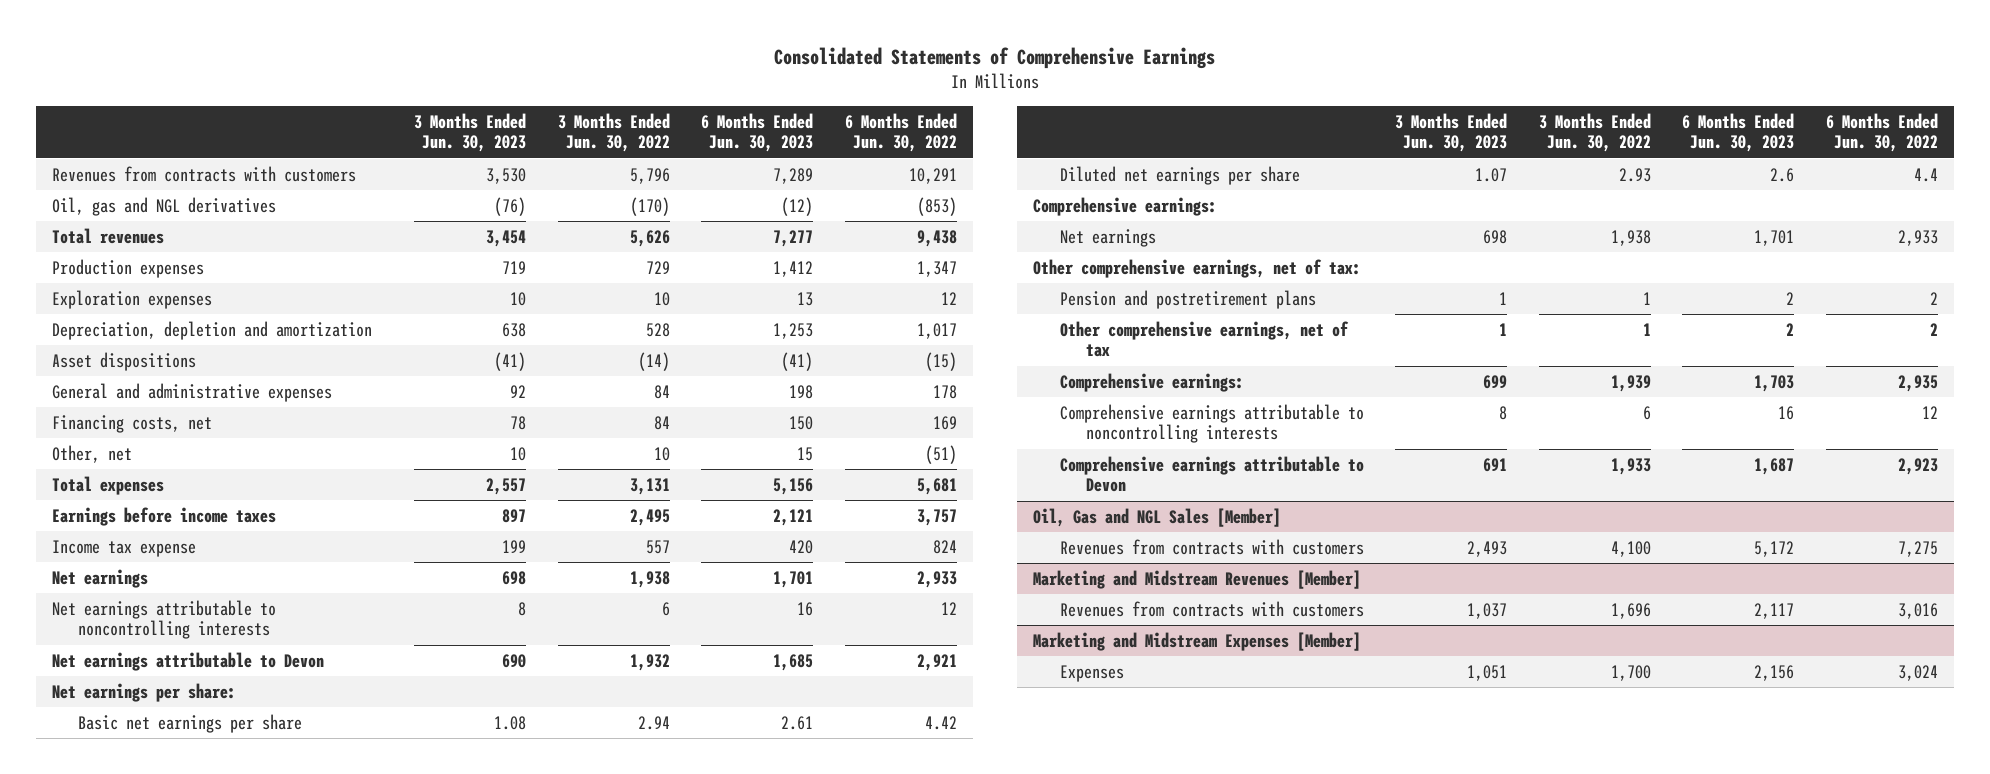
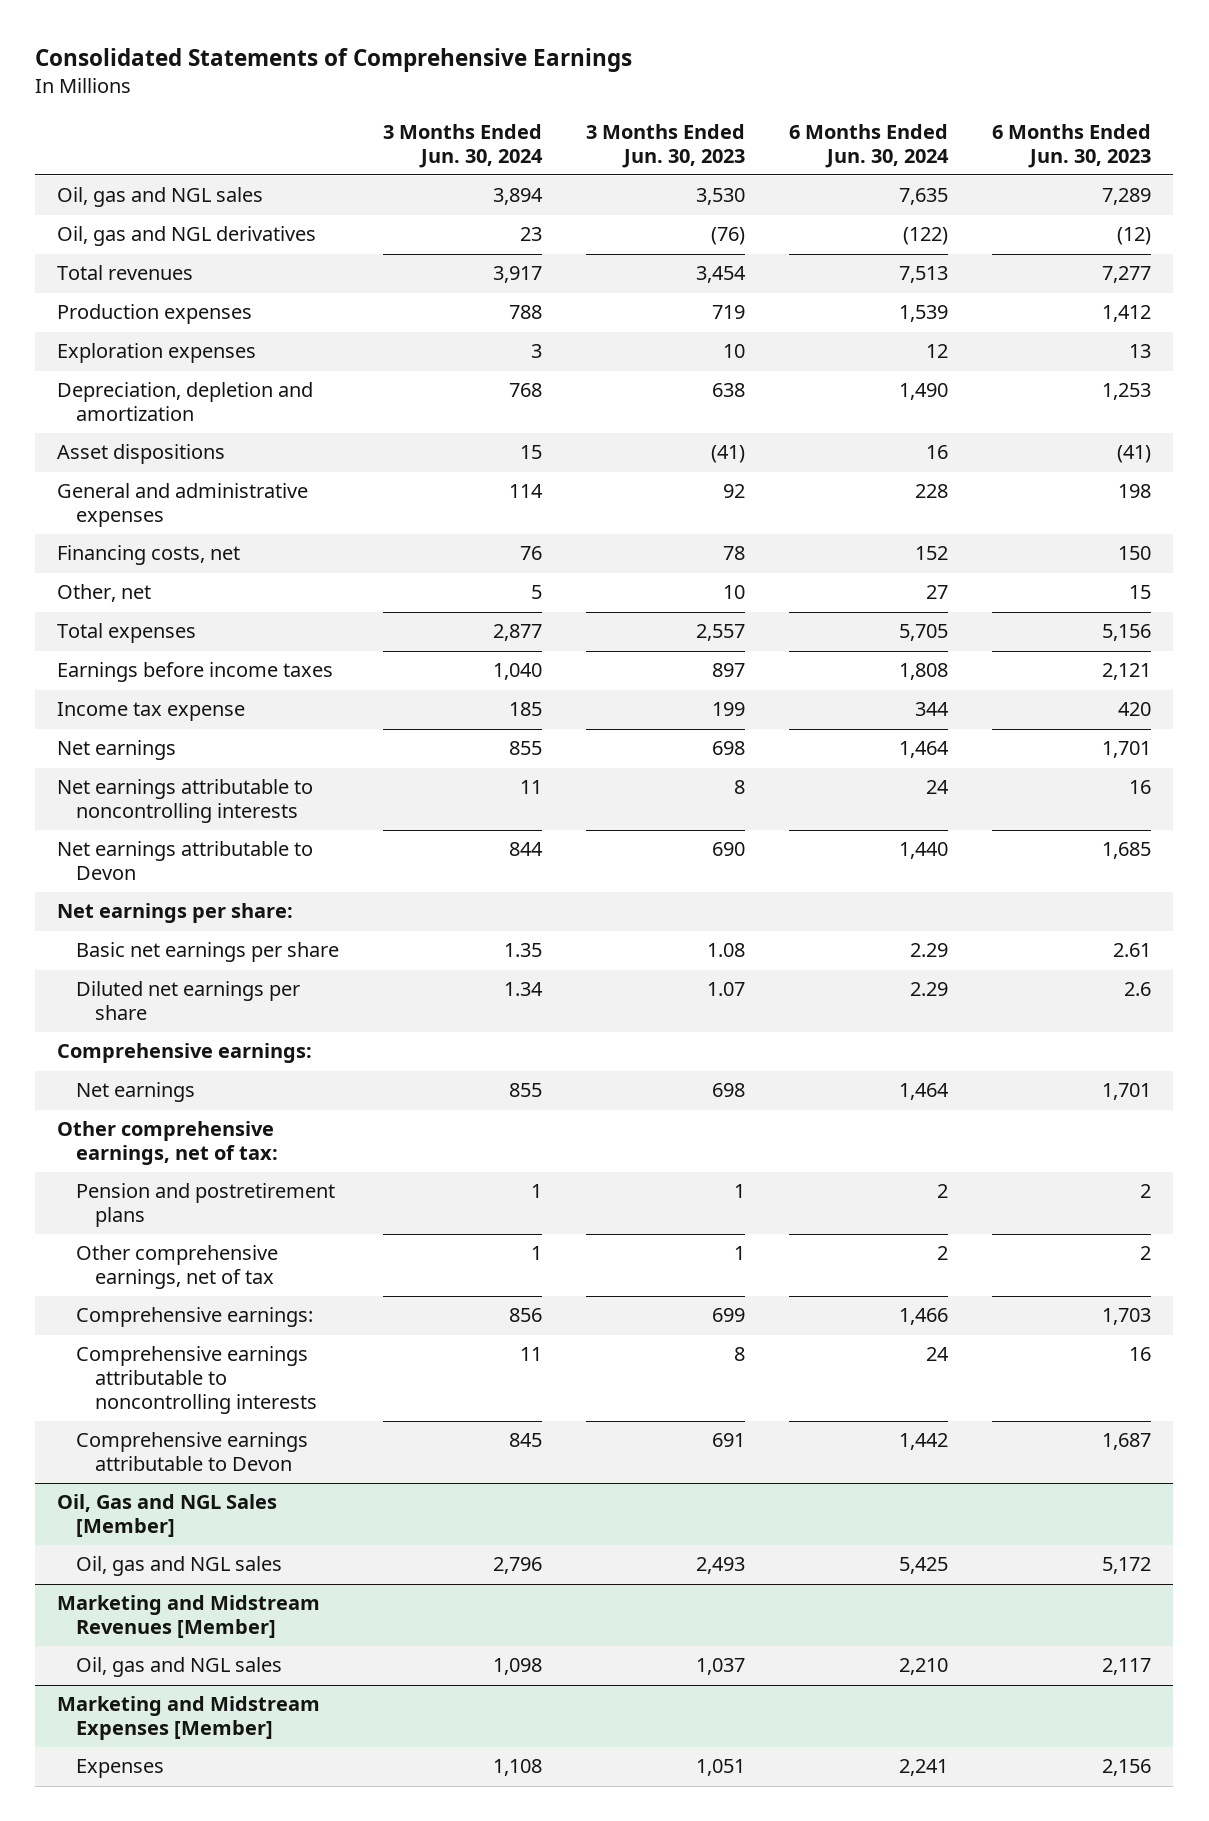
[557,112,670,153] 3 Months Ended Jun. 30, 2022 -> none
[844,112,957,153] 6 Months Ended Jun. 30, 2022 -> none
none -> [383,123,544,168] 3 Months Ended Jun. 30, 2024
none -> [789,123,950,168] 6 Months Ended Jun. 30, 2024
[52,165,357,182] Revenues from contracts with customers -> [57,187,264,208] Oil, gas and NGL sales
[1059,538,1364,555] Revenues from contracts with customers -> [76,1556,283,1577] Oil, gas and NGL sales
[1059,600,1364,617] Revenues from contracts with customers -> [76,1657,283,1678] Oil, gas and NGL sales

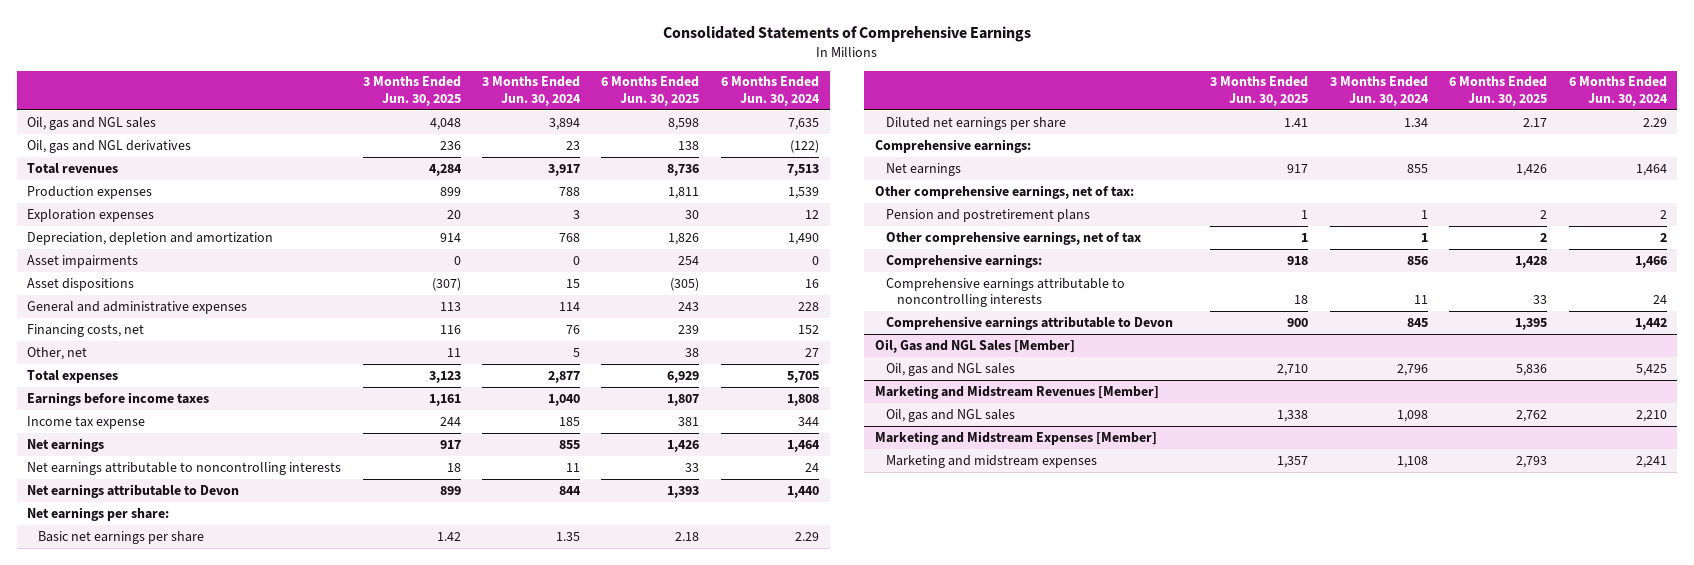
[586,123,746,168] 3 Months Ended Jun. 30, 2023 -> none
[992,123,1152,168] 6 Months Ended Jun. 30, 2023 -> none
none -> [362,76,461,106] 3 Months Ended Jun. 30, 2025
none -> [601,76,700,106] 6 Months Ended Jun. 30, 2025
none -> [27,254,139,268] Asset impairments
[76,1759,165,1779] Expenses -> [885,454,1097,468] Marketing and midstream expenses

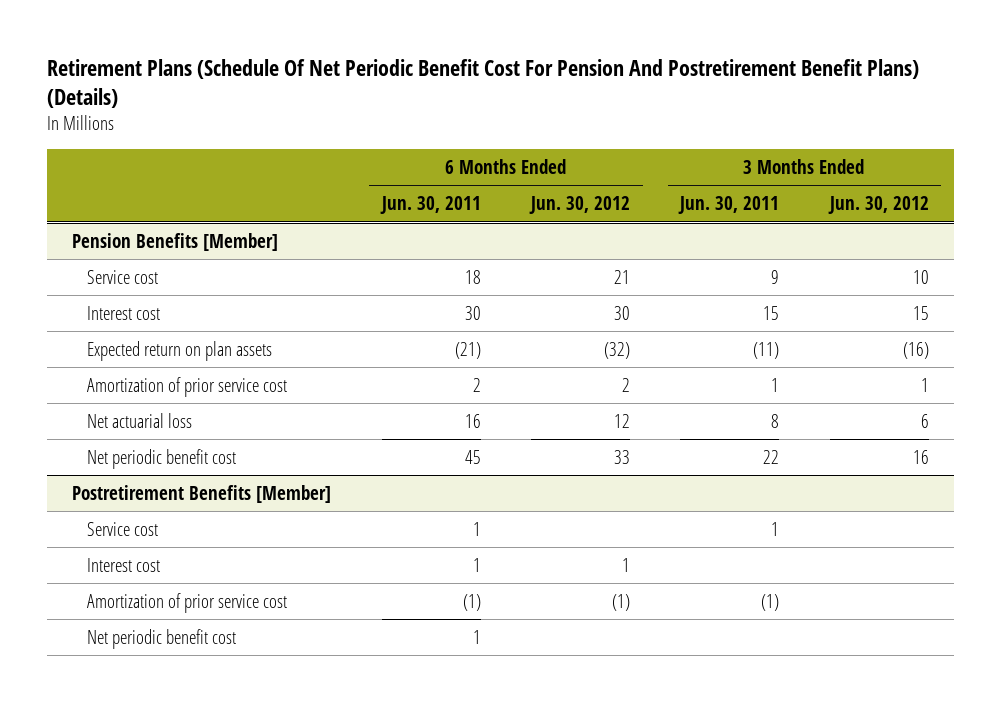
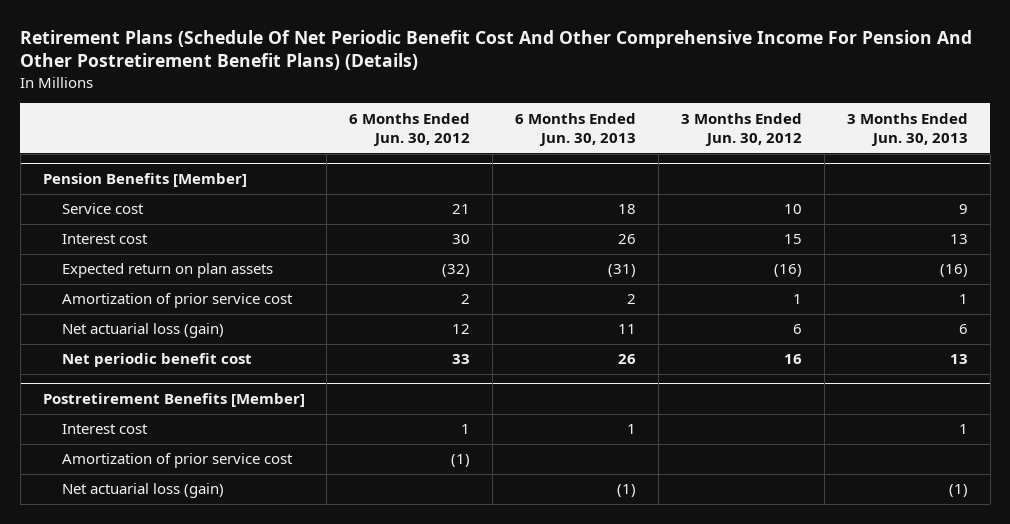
[47,59,920,109] Retirement Plans (Schedule Of Net Periodic Benefit Cost For Pension And Postretirement Benefit Plans) (Details) -> [20,29,973,71] Retirement Plans (Schedule Of Net Periodic Benefit Cost And Other Comprehensive Income For Pension And Other Postretirement Benefit Plans) (Details)
[379,196,481,215] Jun. 30, 2011 -> none
[678,196,780,215] Jun. 30, 2011 -> none
none -> [515,112,637,147] 6 Months Ended Jun. 30, 2013
none -> [846,112,968,147] 3 Months Ended Jun. 30, 2013
[86,412,192,428] Net actuarial loss -> [62,323,225,339] Net actuarial loss (gain)
[86,521,158,536] Service cost -> none
[86,628,236,649] Net periodic benefit cost -> none
none -> [62,483,225,499] Net actuarial loss (gain)

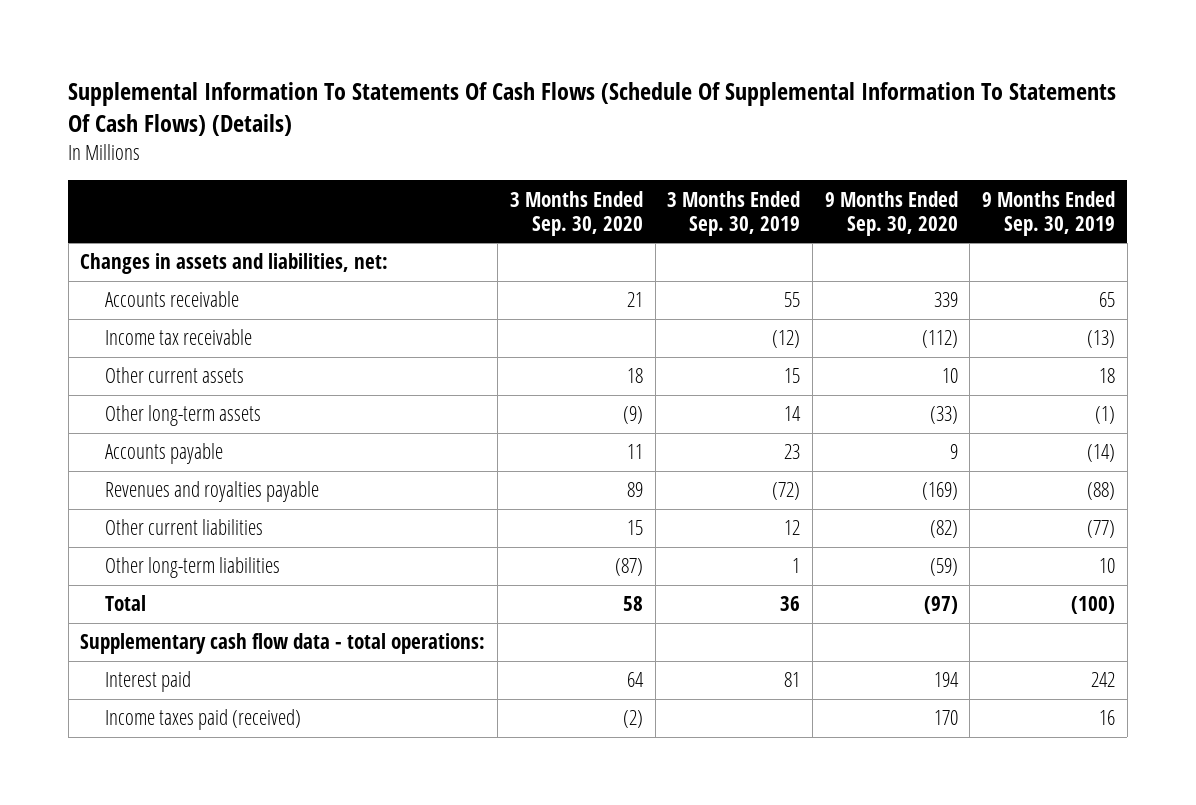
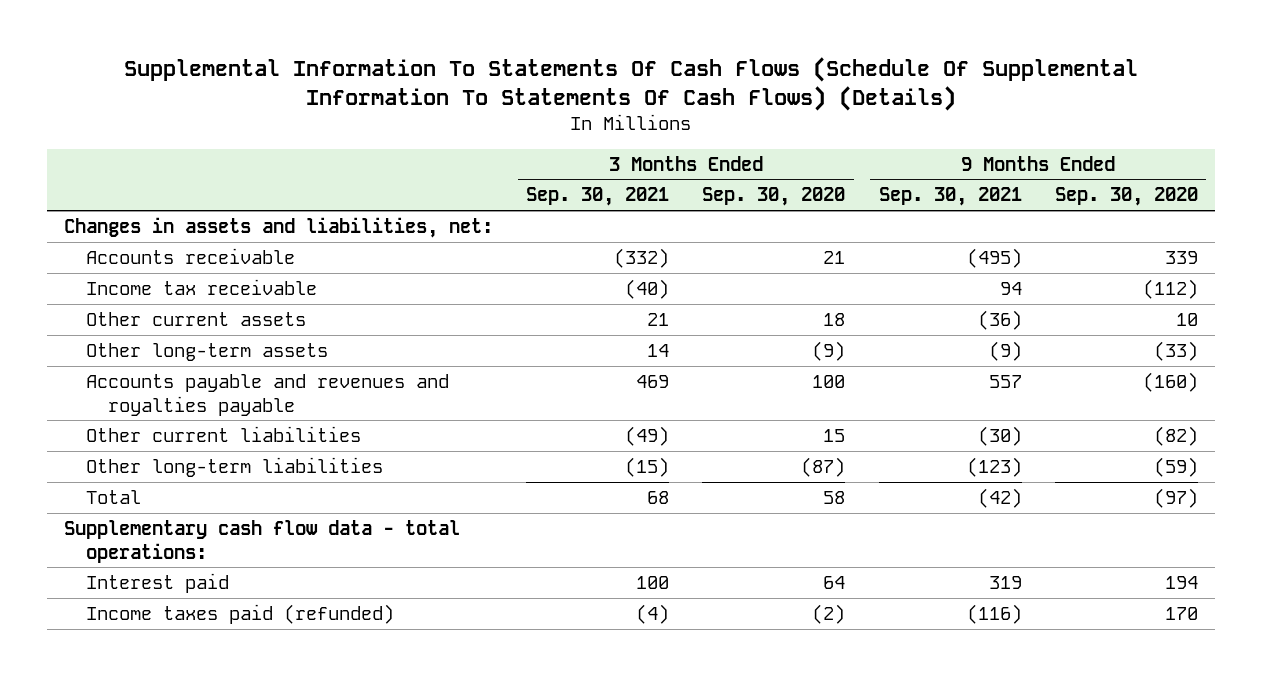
[667,190,801,236] 3 Months Ended Sep. 30, 2019 -> none
[982,190,1116,236] 9 Months Ended Sep. 30, 2019 -> none
none -> [526,187,670,207] Sep. 30, 2021
none -> [878,187,1022,207] Sep. 30, 2021
[104,443,223,465] Accounts payable -> none
[104,481,319,503] Revenues and royalties payable -> [85,373,449,416] Accounts payable and revenues and royalties payable
[626,482,643,498] 89 -> [812,374,846,388] 100
[921,482,958,501] (169) -> [1142,371,1198,392] (160)
[104,709,301,731] Income taxes paid (received) -> [85,603,394,624] Income taxes paid (refunded)

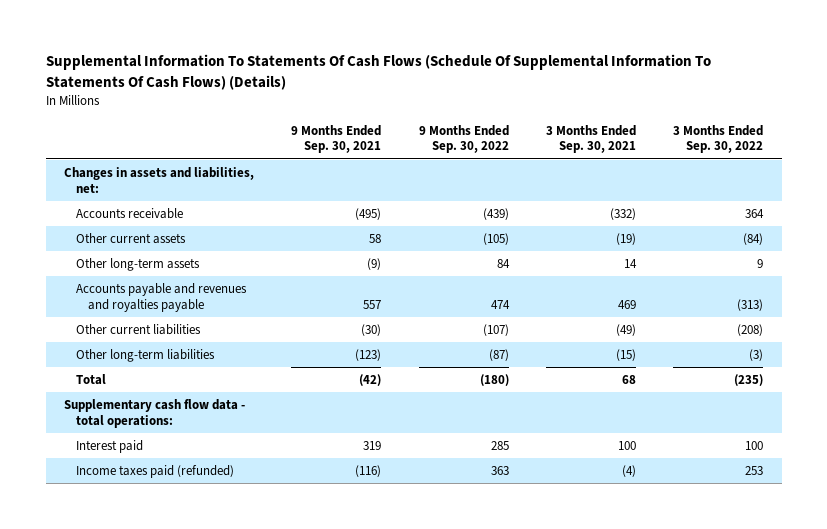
[702,187,846,207] Sep. 30, 2020 -> none
[1054,187,1198,207] Sep. 30, 2020 -> none
none -> [418,124,509,154] 9 Months Ended Sep. 30, 2022
none -> [672,124,763,154] 3 Months Ended Sep. 30, 2022
[85,278,317,295] Income tax receivable -> none
[647,312,670,326] 21 -> [615,233,636,246] (19)
[977,309,1022,330] (36) -> [369,234,382,244] 58

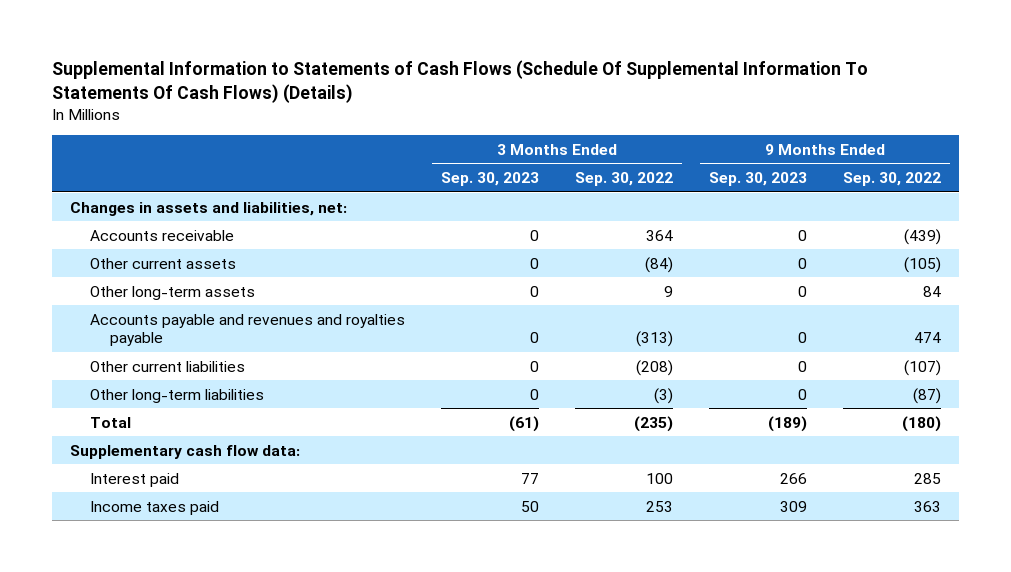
[45,54,711,90] Supplemental Information To Statements Of Cash Flows (Schedule Of Supplemental Information To Statements Of Cash Flows) (Details) -> [51,60,868,104] Supplemental Information to Statements of Cash Flows (Schedule Of Supplemental Information To Statements Of Cash Flows) (Details)
[291,124,382,154] 9 Months Ended Sep. 30, 2021 -> none
[545,124,636,154] 3 Months Ended Sep. 30, 2021 -> none
none -> [441,172,540,187] Sep. 30, 2023
none -> [709,172,808,187] Sep. 30, 2023
[64,399,246,428] Supplementary cash flow data - total operations: -> [69,444,300,459] Supplementary cash flow data:
[76,465,235,479] Income taxes paid (refunded) -> [89,500,219,515] Income taxes paid

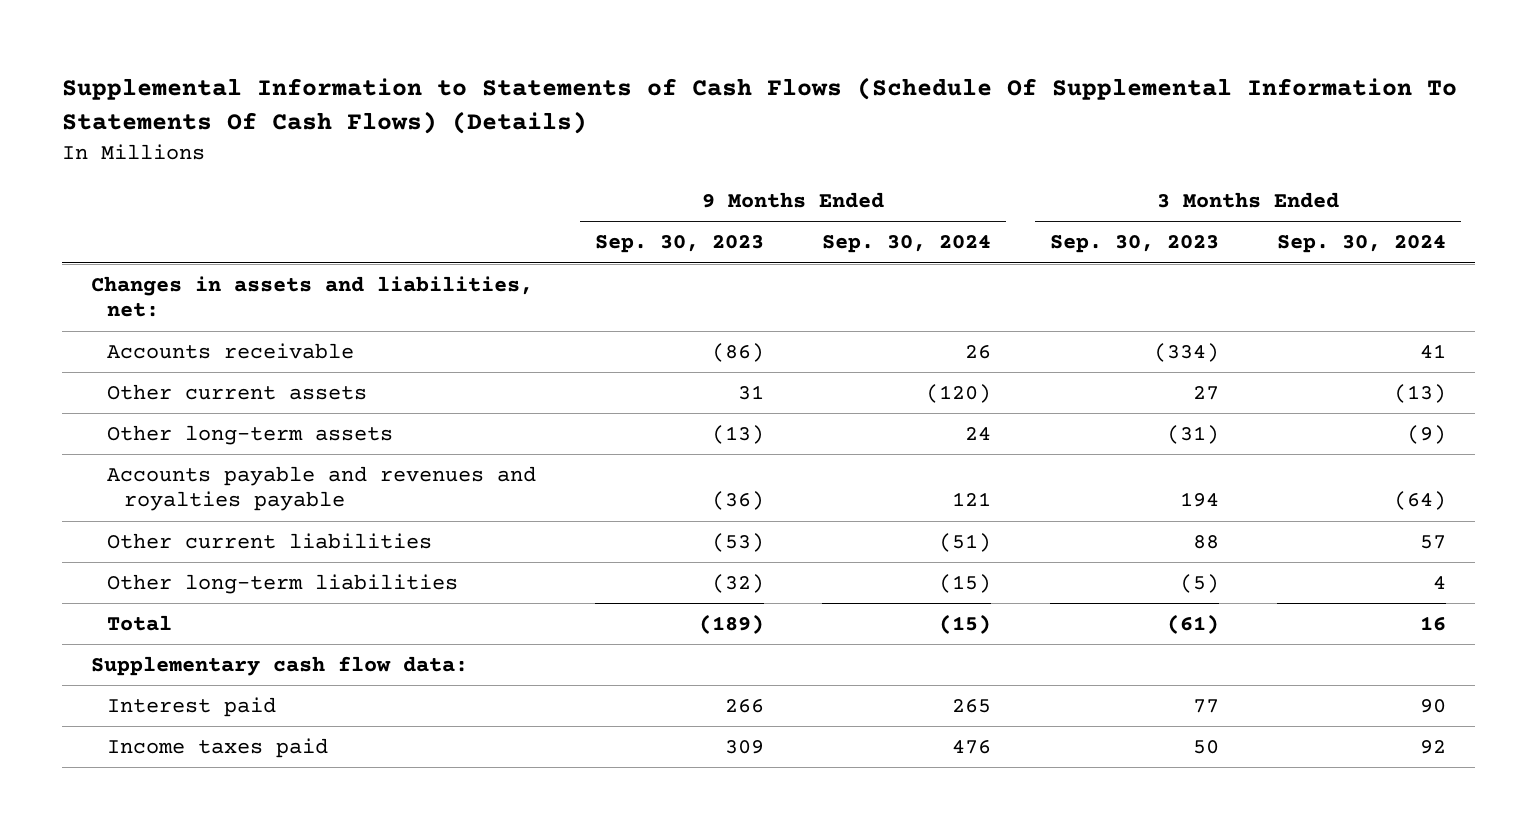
[575,172,674,187] Sep. 30, 2022 -> none
[843,172,942,187] Sep. 30, 2022 -> none
none -> [822,235,992,254] Sep. 30, 2024
none -> [1277,235,1447,254] Sep. 30, 2024
[530,229,540,241] 0 -> [1153,342,1219,362] (334)
[798,229,808,241] 0 -> [711,342,764,362] (86)
[530,257,540,269] 0 -> [1192,385,1219,400] 27
[798,257,808,269] 0 -> [737,384,764,400] 31
[530,285,540,297] 0 -> [1166,424,1219,444] (31)
[798,285,808,297] 0 -> [711,424,764,444] (13)
[530,331,540,343] 0 -> [1179,492,1219,508] 194
[798,331,808,343] 0 -> [711,491,764,511] (36)
[530,360,540,372] 0 -> [1192,534,1219,549] 88
[798,360,808,372] 0 -> [711,532,764,552] (53)
[530,388,540,400] 0 -> [1179,573,1219,593] (5)
[798,388,808,400] 0 -> [711,573,764,593] (32)

